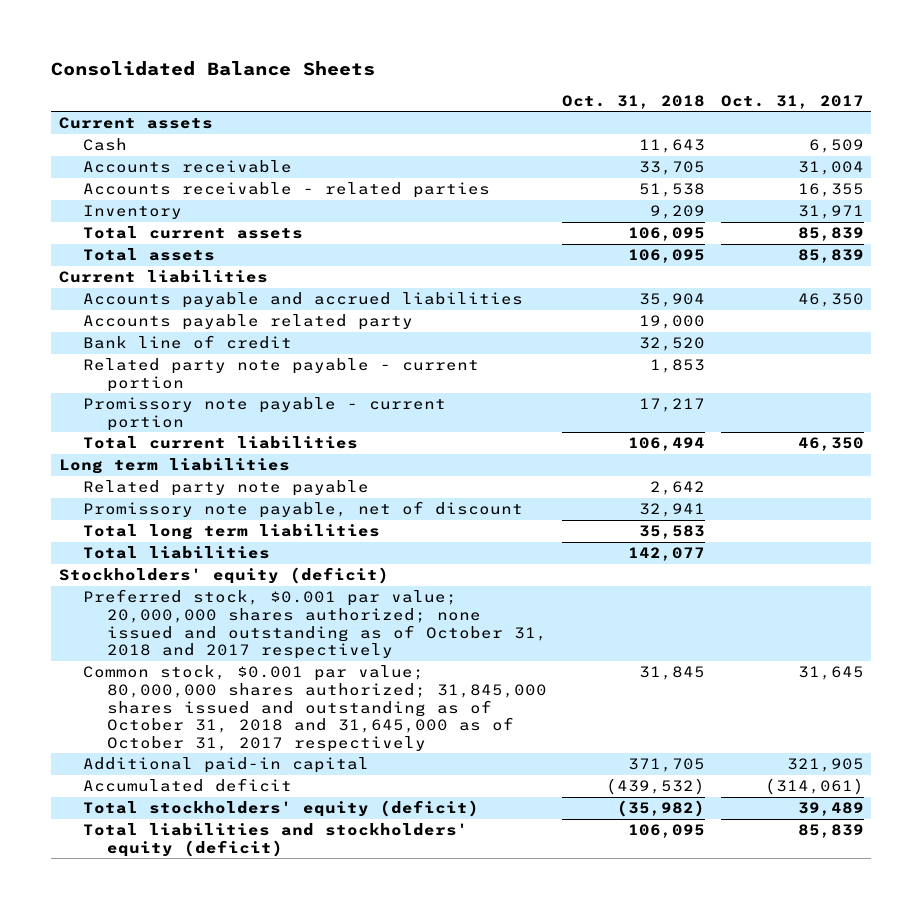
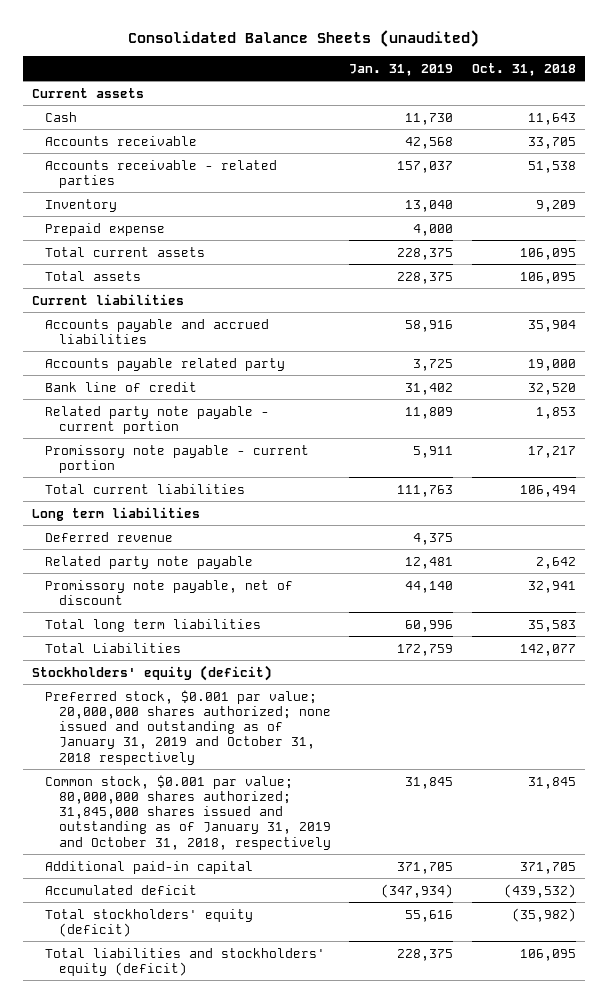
[51,60,376,76] Consolidated Balance Sheets -> [128,30,480,48] Consolidated Balance Sheets (unaudited)
[720,94,864,109] Oct. 31, 2017 -> none
none -> [349,63,454,76] Jan. 31, 2019
none -> [45,222,166,236] Prepaid expense
none -> [45,531,174,542] Deferred revenue
[82,546,270,560] Total liabilities -> [45,642,182,653] Total Liabilities
[82,589,547,660] Preferred stock, $0.001 par value; 20,000,000 shares authorized; none issued and outstanding as of October 31, 2018 and 2017 respectively -> [45,689,331,765] Preferred stock, $0.001 par value; 20,000,000 shares authorized; none issued and outstanding as of January 31, 2019 and October 31, 2018 respectively
[82,665,547,752] Common stock, $0.001 par value; 80,000,000 shares authorized; 31,845,000 shares issued and outstanding as of October 31, 2018 and 31,645,000 as of October 31, 2017 respectively -> [45,774,331,850] Common stock, $0.001 par value; 80,000,000 shares authorized; 31,845,000 shares issued and outstanding as of January 31, 2019 and October 31, 2018, respectively

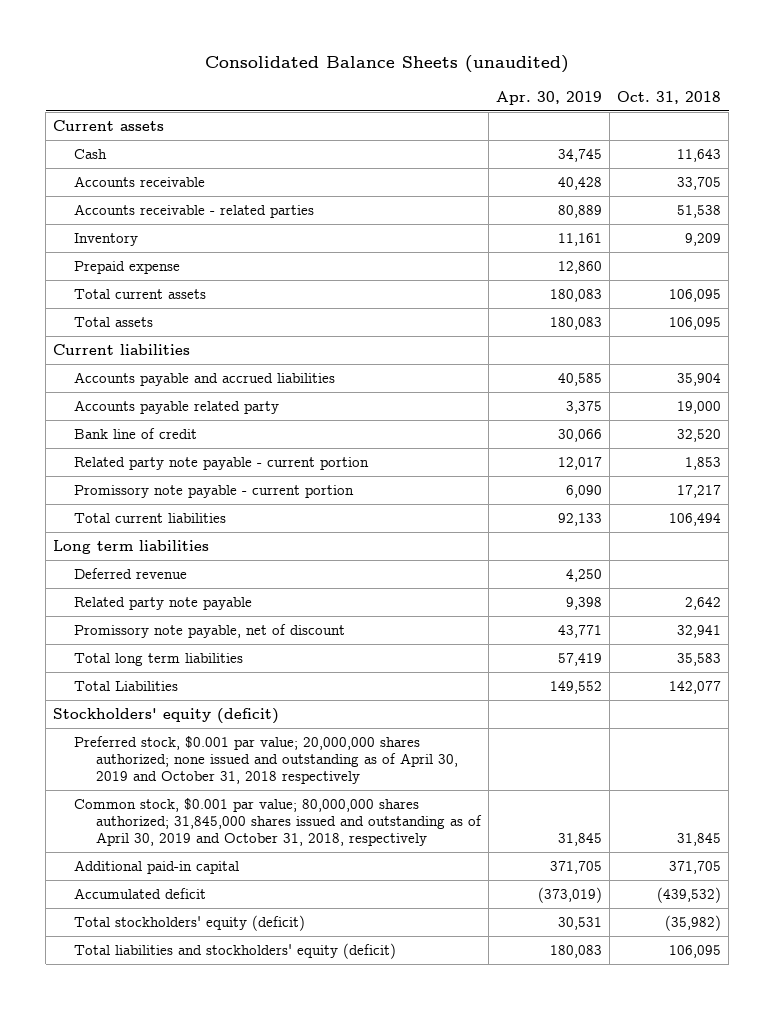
[349,63,454,76] Jan. 31, 2019 -> none
none -> [495,90,602,105] Apr. 30, 2019
[45,689,331,765] Preferred stock, $0.001 par value; 20,000,000 shares authorized; none issued and outstanding as of January 31, 2019 and October 31, 2018 respectively -> [74,735,458,785] Preferred stock, $0.001 par value; 20,000,000 shares authorized; none issued and outstanding as of April 30, 2019 and October 31, 2018 respectively
[45,774,331,850] Common stock, $0.001 par value; 80,000,000 shares authorized; 31,845,000 shares issued and outstanding as of January 31, 2019 and October 31, 2018, respectively -> [74,797,482,847] Common stock, $0.001 par value; 80,000,000 shares authorized; 31,845,000 shares issued and outstanding as of April 30, 2019 and October 31, 2018, respectively

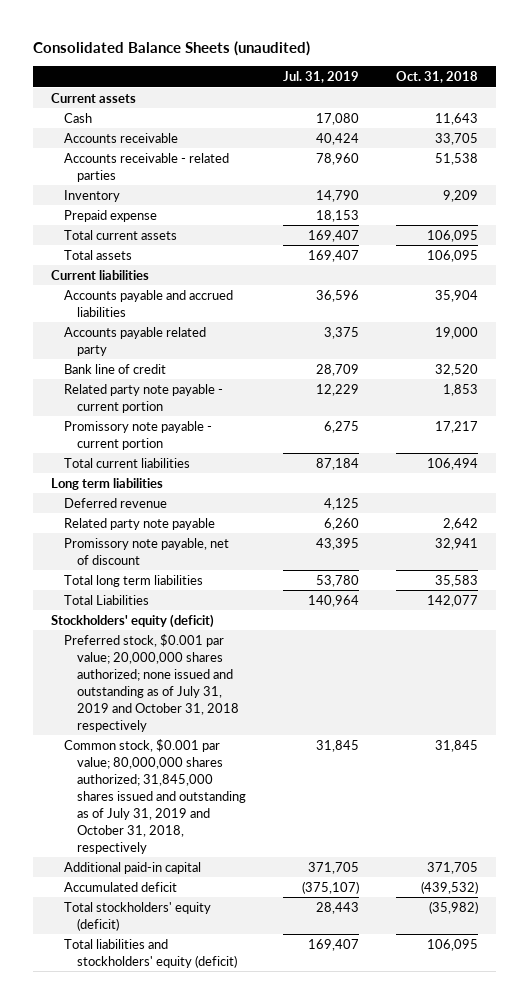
[495,90,602,105] Apr. 30, 2019 -> none
none -> [282,71,359,84] Jul. 31, 2019
[74,735,458,785] Preferred stock, $0.001 par value; 20,000,000 shares authorized; none issued and outstanding as of April 30, 2019 and October 31, 2018 respectively -> [64,633,240,732] Preferred stock, $0.001 par value; 20,000,000 shares authorized; none issued and outstanding as of July 31, 2019 and October 31, 2018 respectively
[74,797,482,847] Common stock, $0.001 par value; 80,000,000 shares authorized; 31,845,000 shares issued and outstanding as of April 30, 2019 and October 31, 2018, respectively -> [64,738,247,854] Common stock, $0.001 par value; 80,000,000 shares authorized; 31,845,000 shares issued and outstanding as of July 31, 2019 and October 31, 2018, respectively

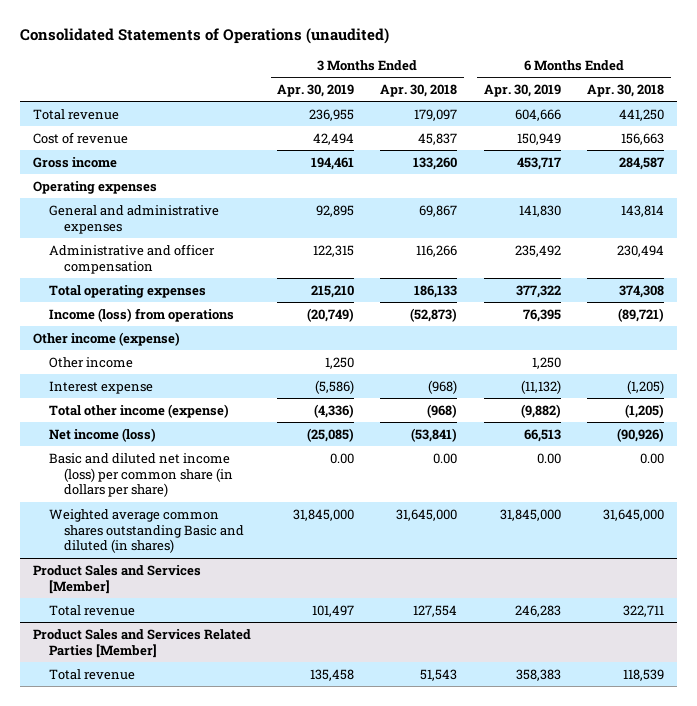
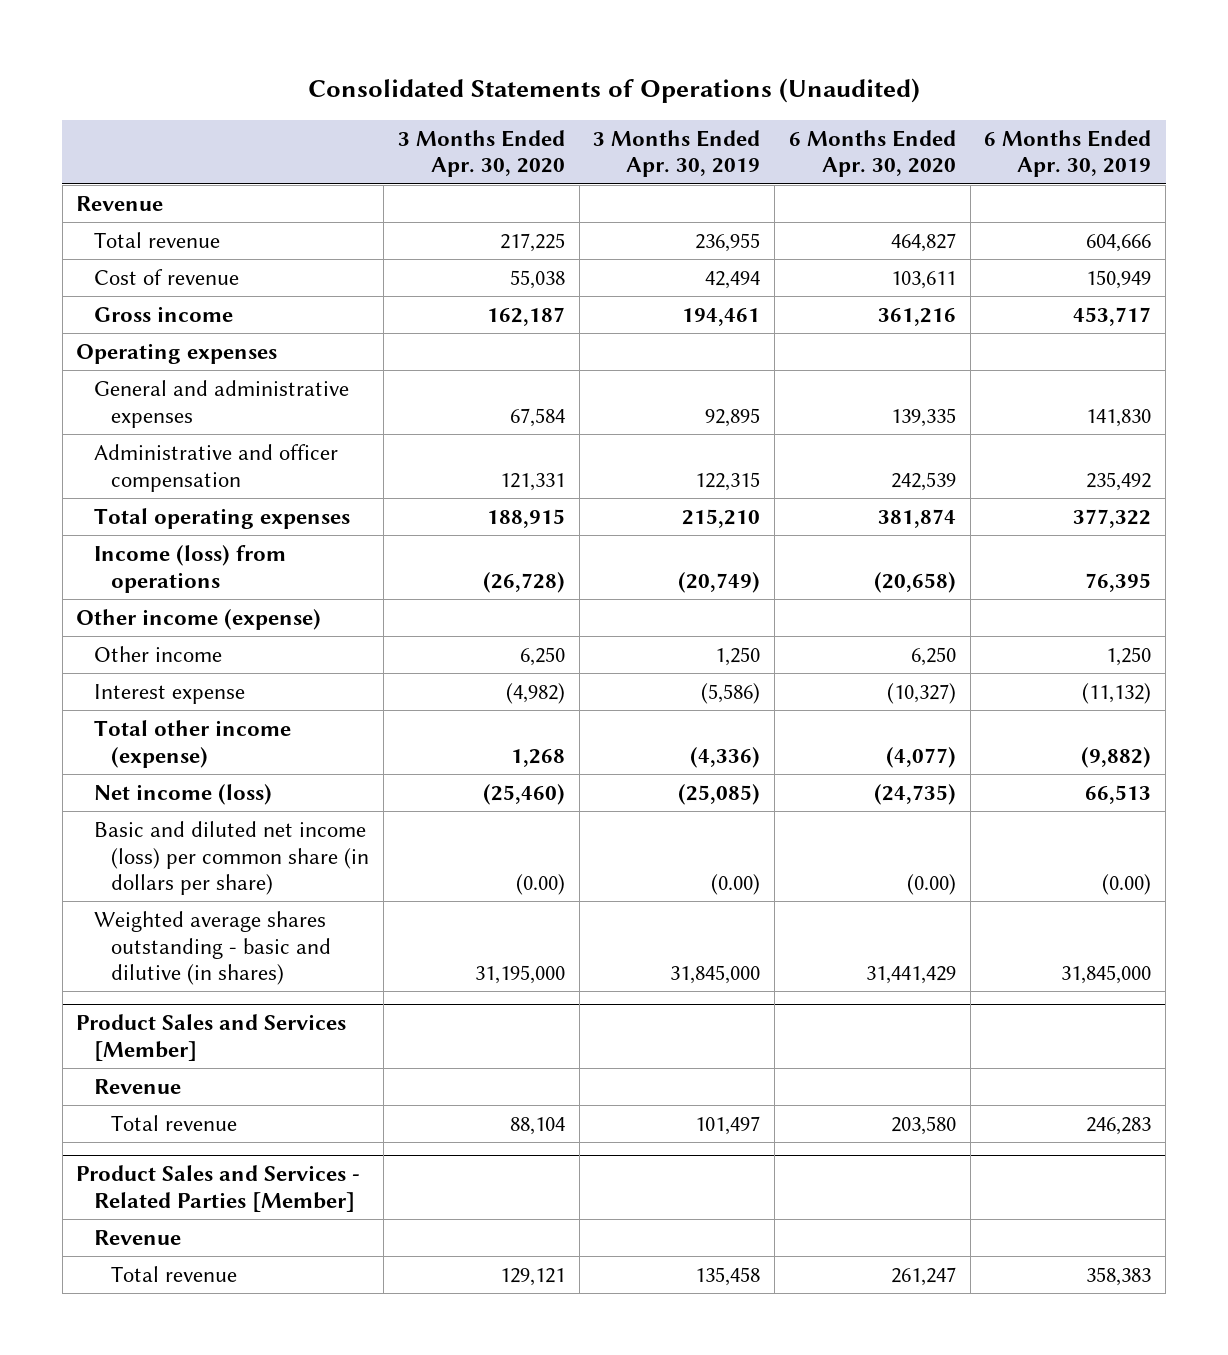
[19,28,389,45] Consolidated Statements of Operations (unaudited) -> [307,78,920,104] Consolidated Statements of Operations (Unaudited)
[380,83,458,97] Apr. 30, 2018 -> none
[586,83,664,97] Apr. 30, 2018 -> none
none -> [397,129,565,178] 3 Months Ended Apr. 30, 2020
none -> [788,129,956,178] 6 Months Ended Apr. 30, 2020
none -> [76,195,164,211] Revenue
[330,452,355,464] 0.00 -> [711,874,761,896] (0.00)
[536,452,561,464] 0.00 -> [1102,874,1152,896] (0.00)
[48,508,245,554] Weighted average common shares outstanding Basic and diluted (in shares) -> [93,910,332,986] Weighted average shares outstanding - basic and dilutive (in shares)
none -> [93,1078,181,1094] Revenue
[33,628,252,658] Product Sales and Services Related Parties [Member] -> [76,1165,361,1212] Product Sales and Services - Related Parties [Member]
none -> [93,1229,181,1245] Revenue

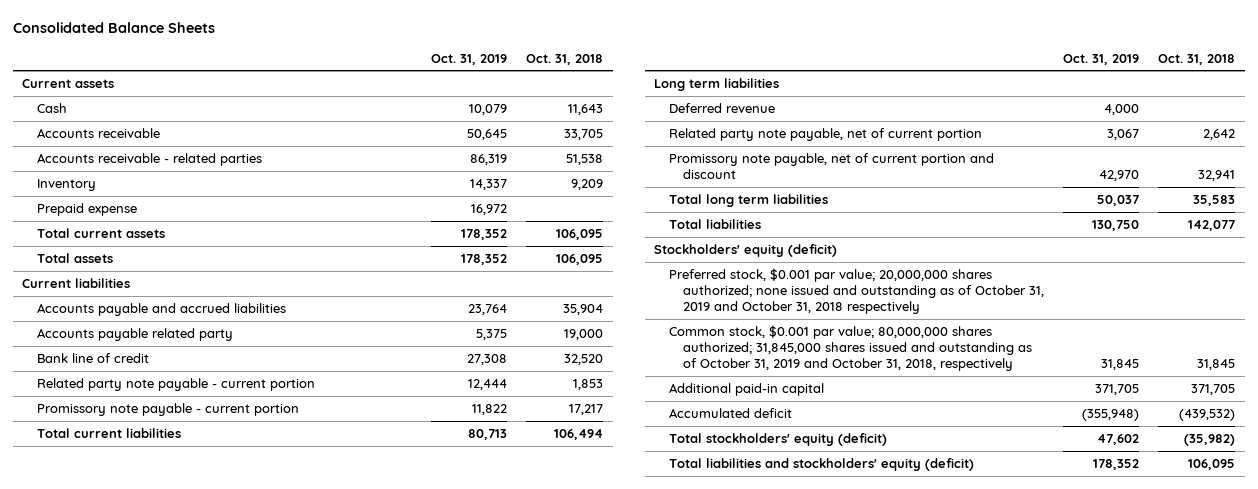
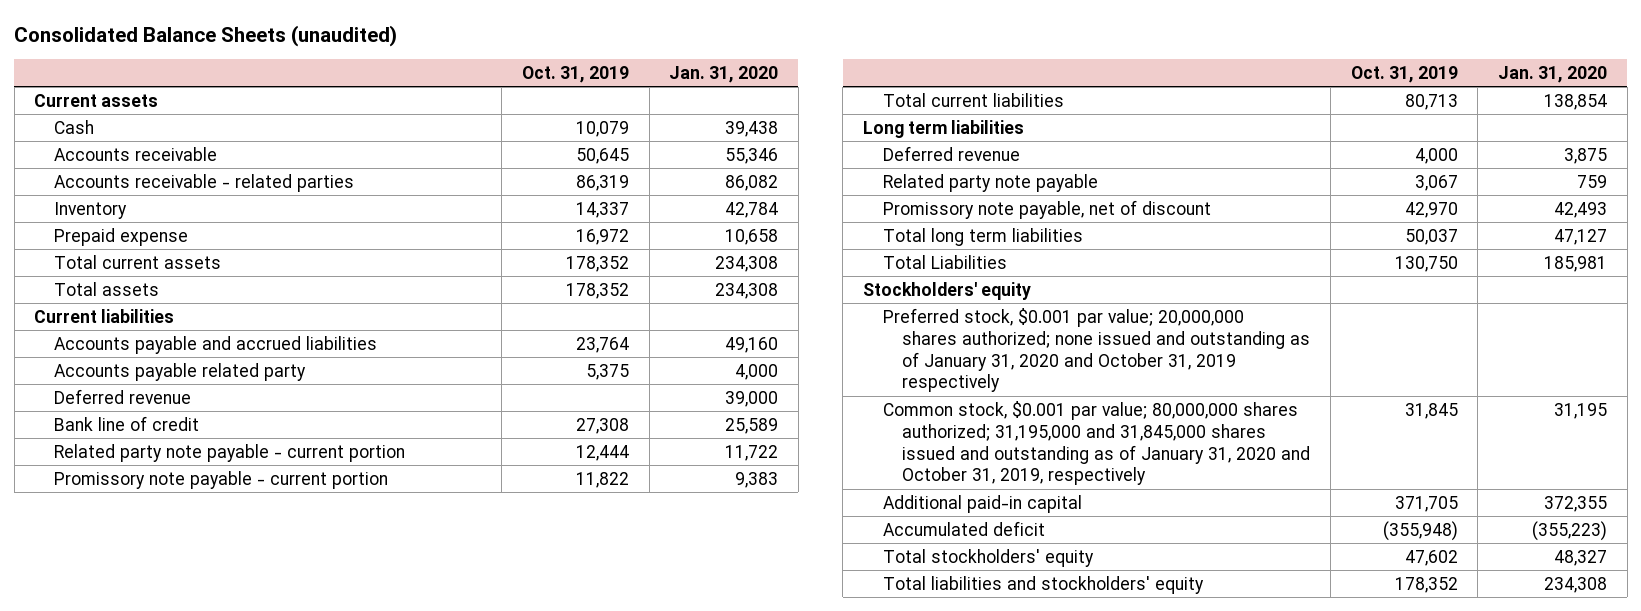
[12,21,215,33] Consolidated Balance Sheets -> [14,24,398,47] Consolidated Balance Sheets (unaudited)
[526,53,604,65] Oct. 31, 2018 -> none
none -> [669,65,779,83] Jan. 31, 2020
none -> [53,388,191,404] Deferred revenue
[668,127,982,141] Related party note payable, net of current portion -> [882,173,1098,192] Related party note payable
[668,152,994,180] Promissory note payable, net of current portion and discount -> [882,199,1211,219] Promissory note payable, net of discount
[668,218,761,229] Total liabilities -> [882,254,1007,269] Total Liabilities
[654,243,838,257] Stockholders' equity (deficit) -> [862,281,1031,300] Stockholders' equity
[668,267,1045,315] Preferred stock, $0.001 par value; 20,000,000 shares authorized; none issued and outstanding as of October 31, 2019 and October 31, 2018 respectively -> [882,307,1311,393] Preferred stock, $0.001 par value; 20,000,000 shares authorized; none issued and outstanding as of January 31, 2020 and October 31, 2019 respectively
[668,324,1033,372] Common stock, $0.001 par value; 80,000,000 shares authorized; 31,845,000 shares issued and outstanding as of October 31, 2019 and October 31, 2018, respectively -> [882,400,1311,486] Common stock, $0.001 par value; 80,000,000 shares authorized; 31,195,000 and 31,845,000 shares issued and outstanding as of January 31, 2020 and October 31, 2019, respectively
[668,432,887,446] Total stockholders' equity (deficit) -> [882,548,1094,567] Total stockholders' equity
[668,457,974,471] Total liabilities and stockholders' equity (deficit) -> [882,575,1204,594] Total liabilities and stockholders' equity

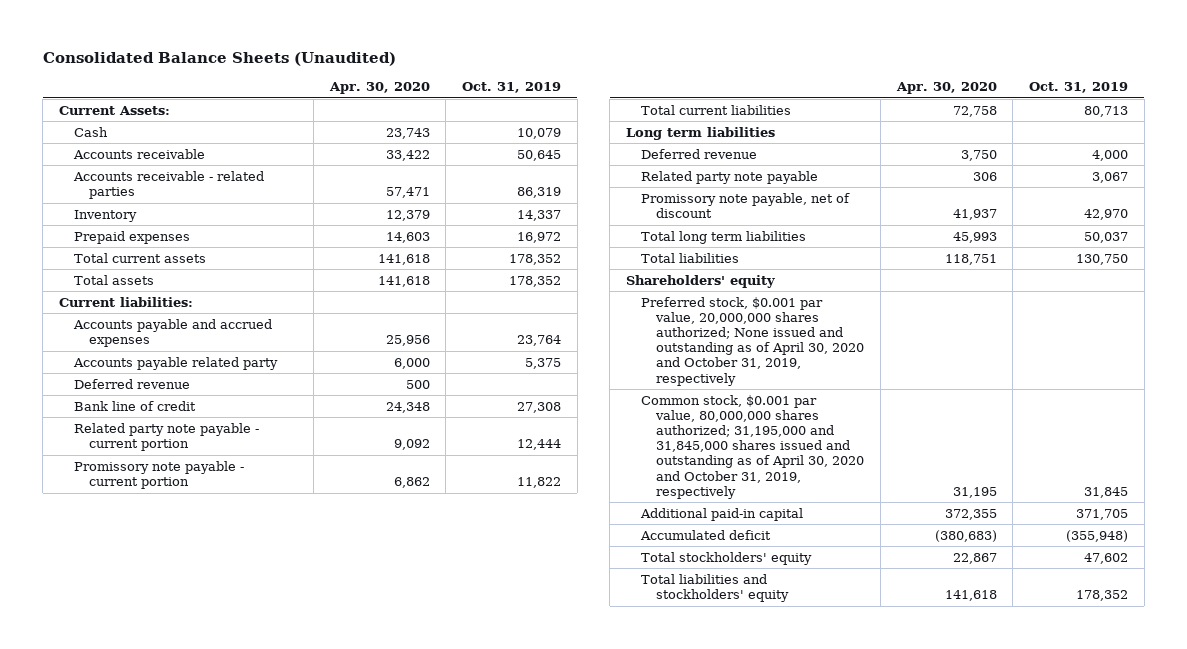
[14,24,398,47] Consolidated Balance Sheets (unaudited) -> [42,51,396,66] Consolidated Balance Sheets (Unaudited)
[669,65,779,83] Jan. 31, 2020 -> none
none -> [328,82,430,95] Apr. 30, 2020
[34,93,159,107] Current assets -> [58,105,170,115] Current Assets:
[53,227,188,246] Prepaid expense -> [73,230,190,244] Prepaid expenses
[34,308,175,323] Current liabilities -> [58,296,193,307] Current liabilities:
[53,335,377,354] Accounts payable and accrued liabilities -> [72,318,272,348] Accounts payable and accrued expenses
[882,254,1007,269] Total Liabilities -> [640,252,739,263] Total liabilities
[862,281,1031,300] Stockholders' equity -> [625,274,775,288] Shareholders' equity
[882,307,1311,393] Preferred stock, $0.001 par value; 20,000,000 shares authorized; none issued and outstanding as of January 31, 2020 and October 31, 2019 respectively -> [640,296,865,386] Preferred stock, $0.001 par value, 20,000,000 shares authorized; None issued and outstanding as of April 30, 2020 and October 31, 2019, respectively
[882,400,1311,486] Common stock, $0.001 par value; 80,000,000 shares authorized; 31,195,000 and 31,845,000 shares issued and outstanding as of January 31, 2020 and October 31, 2019, respectively -> [640,394,865,499] Common stock, $0.001 par value, 80,000,000 shares authorized; 31,195,000 and 31,845,000 shares issued and outstanding as of April 30, 2020 and October 31, 2019, respectively

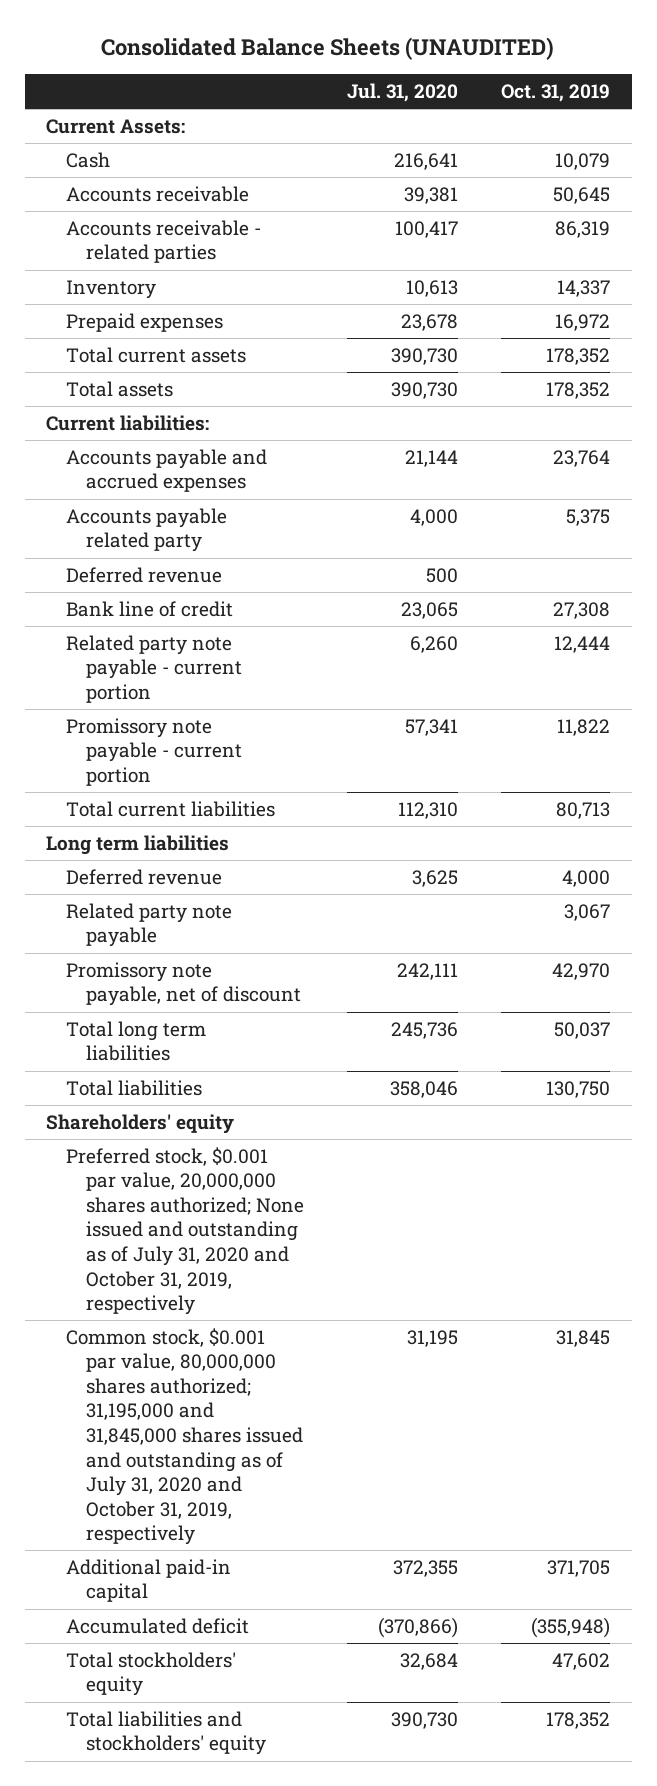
[42,51,396,66] Consolidated Balance Sheets (Unaudited) -> [101,36,555,60] Consolidated Balance Sheets (UNAUDITED)
[328,82,430,95] Apr. 30, 2020 -> none
none -> [347,82,459,102] Jul. 31, 2020
[640,296,865,386] Preferred stock, $0.001 par value, 20,000,000 shares authorized; None issued and outstanding as of April 30, 2020 and October 31, 2019, respectively -> [66,1146,305,1316] Preferred stock, $0.001 par value, 20,000,000 shares authorized; None issued and outstanding as of July 31, 2020 and October 31, 2019, respectively
[640,394,865,499] Common stock, $0.001 par value, 80,000,000 shares authorized; 31,195,000 and 31,845,000 shares issued and outstanding as of April 30, 2020 and October 31, 2019, respectively -> [66,1327,304,1546] Common stock, $0.001 par value, 80,000,000 shares authorized; 31,195,000 and 31,845,000 shares issued and outstanding as of July 31, 2020 and October 31, 2019, respectively

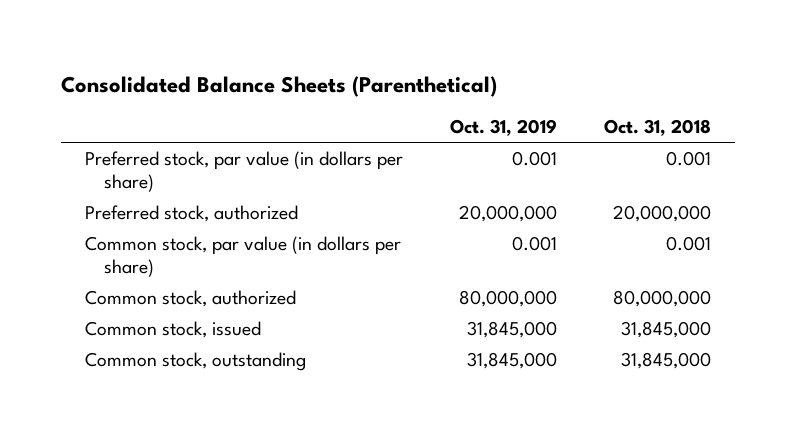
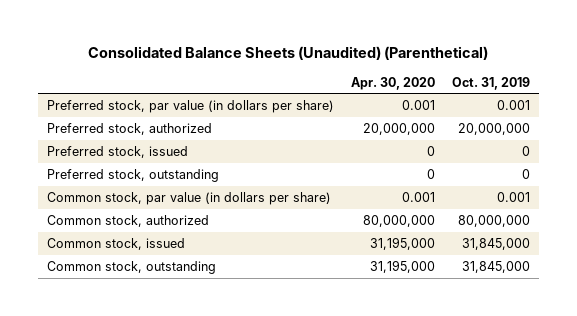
[61,75,498,97] Consolidated Balance Sheets (Parenthetical) -> [88,45,489,60] Consolidated Balance Sheets (Unaudited) (Parenthetical)
[604,119,712,137] Oct. 31, 2018 -> none
none -> [350,76,435,90] Apr. 30, 2020
none -> [46,146,188,159] Preferred stock, issued
none -> [46,169,219,183] Preferred stock, outstanding

